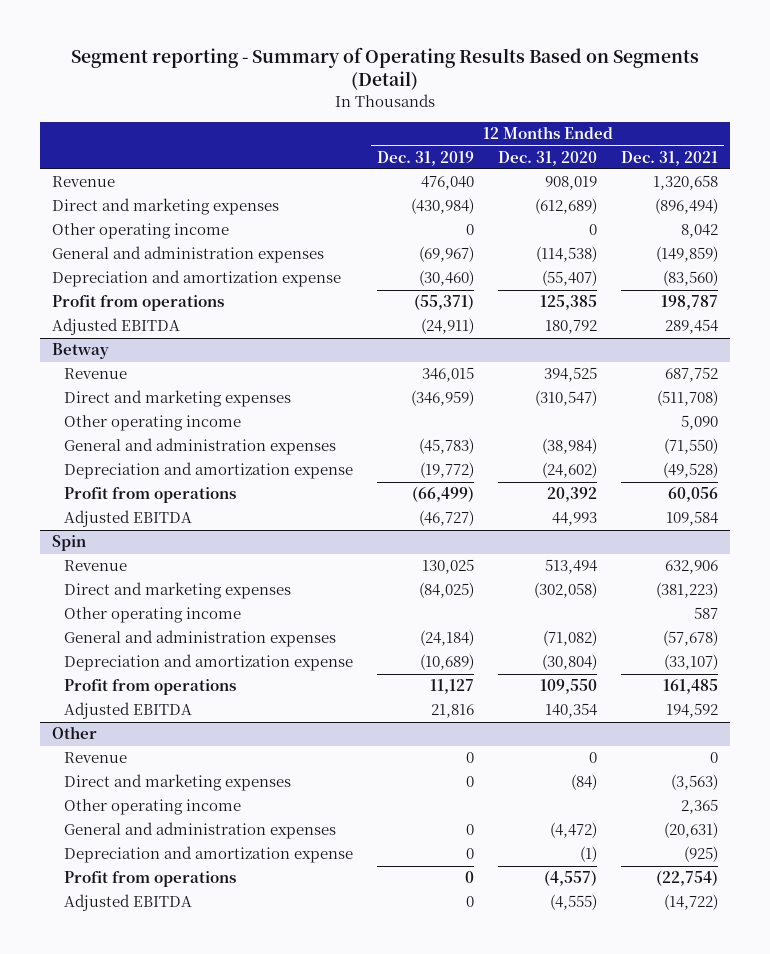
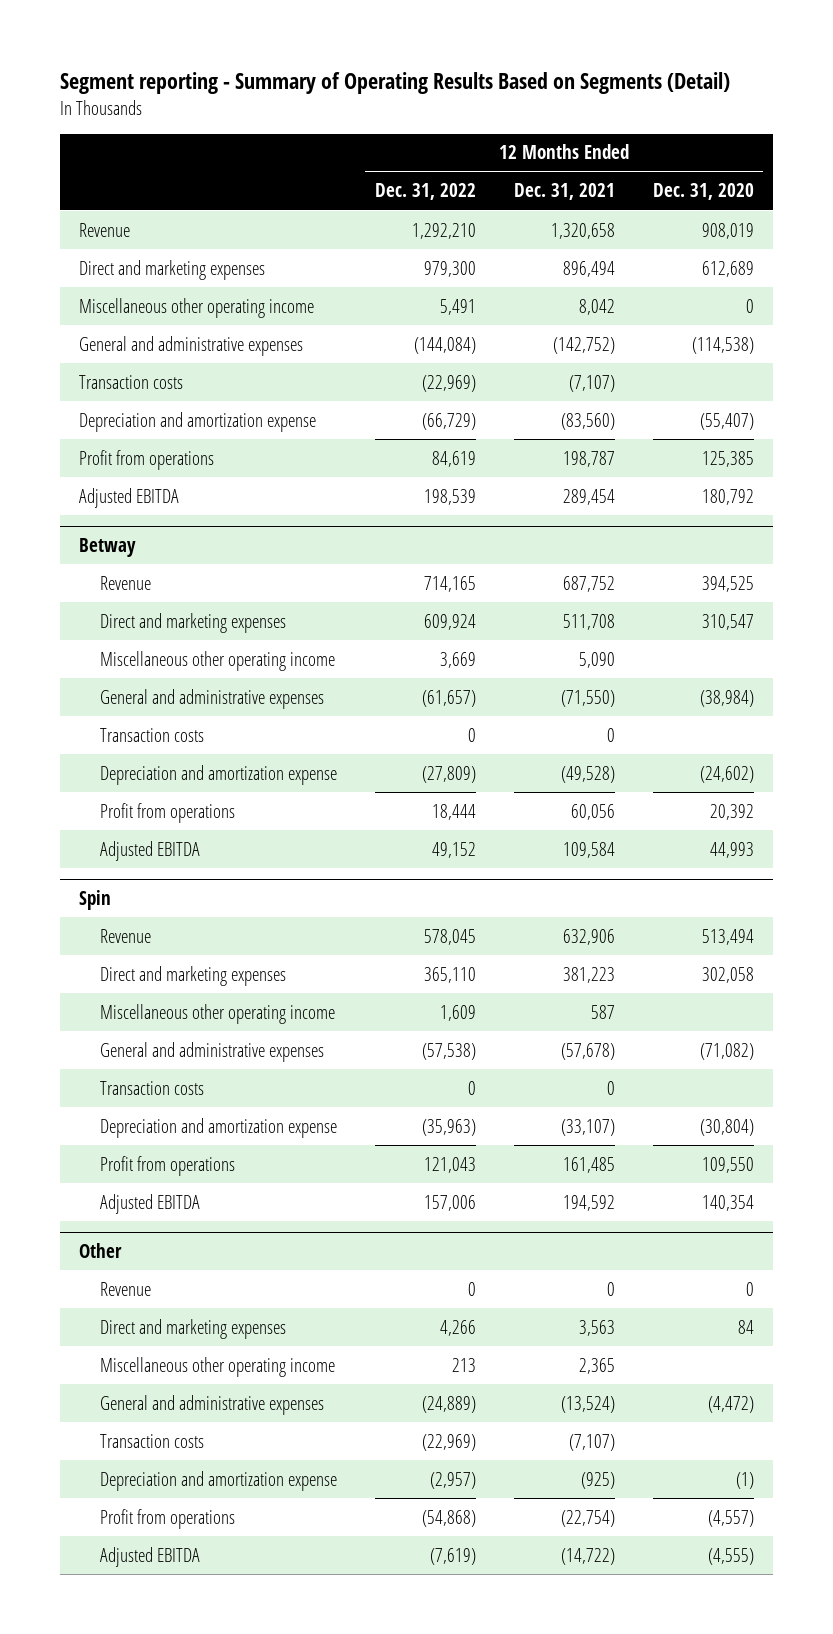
[376,150,474,166] Dec. 31, 2019 -> none
none -> [374,183,476,201] Dec. 31, 2022
[535,198,598,215] (612,689) -> [701,260,754,277] 612,689
[655,198,719,215] (896,494) -> [562,260,615,277] 896,494
[51,223,229,240] Other operating income -> [78,297,314,318] Miscellaneous other operating income
[51,246,324,264] General and administration expenses -> [78,335,303,356] General and administrative expenses
[656,246,719,263] (149,859) -> [552,336,615,354] (142,752)
none -> [78,374,183,389] Transaction costs
[535,390,598,407] (310,547) -> [701,613,754,630] 310,547
[657,390,719,407] (511,708) -> [562,613,615,630] 511,708
[63,415,241,432] Other operating income -> [99,650,335,671] Miscellaneous other operating income
[63,438,336,456] General and administration expenses -> [99,688,324,709] General and administrative expenses
none -> [99,727,204,742] Transaction costs
[534,582,598,599] (302,058) -> [701,966,754,983] 302,058
[656,582,719,599] (381,223) -> [562,966,615,983] 381,223
[63,607,241,624] Other operating income -> [99,1003,335,1024] Miscellaneous other operating income
[63,630,336,648] General and administration expenses -> [99,1041,324,1062] General and administrative expenses
none -> [99,1080,204,1095] Transaction costs
[571,774,598,791] (84) -> [737,1319,754,1334] 84
[671,774,719,791] (3,563) -> [578,1319,615,1336] 3,563
[63,799,241,816] Other operating income -> [99,1356,335,1377] Miscellaneous other operating income
[63,822,336,840] General and administration expenses -> [99,1394,324,1415] General and administrative expenses
[664,822,719,839] (20,631) -> [560,1395,615,1413] (13,524)
none -> [99,1433,204,1448] Transaction costs

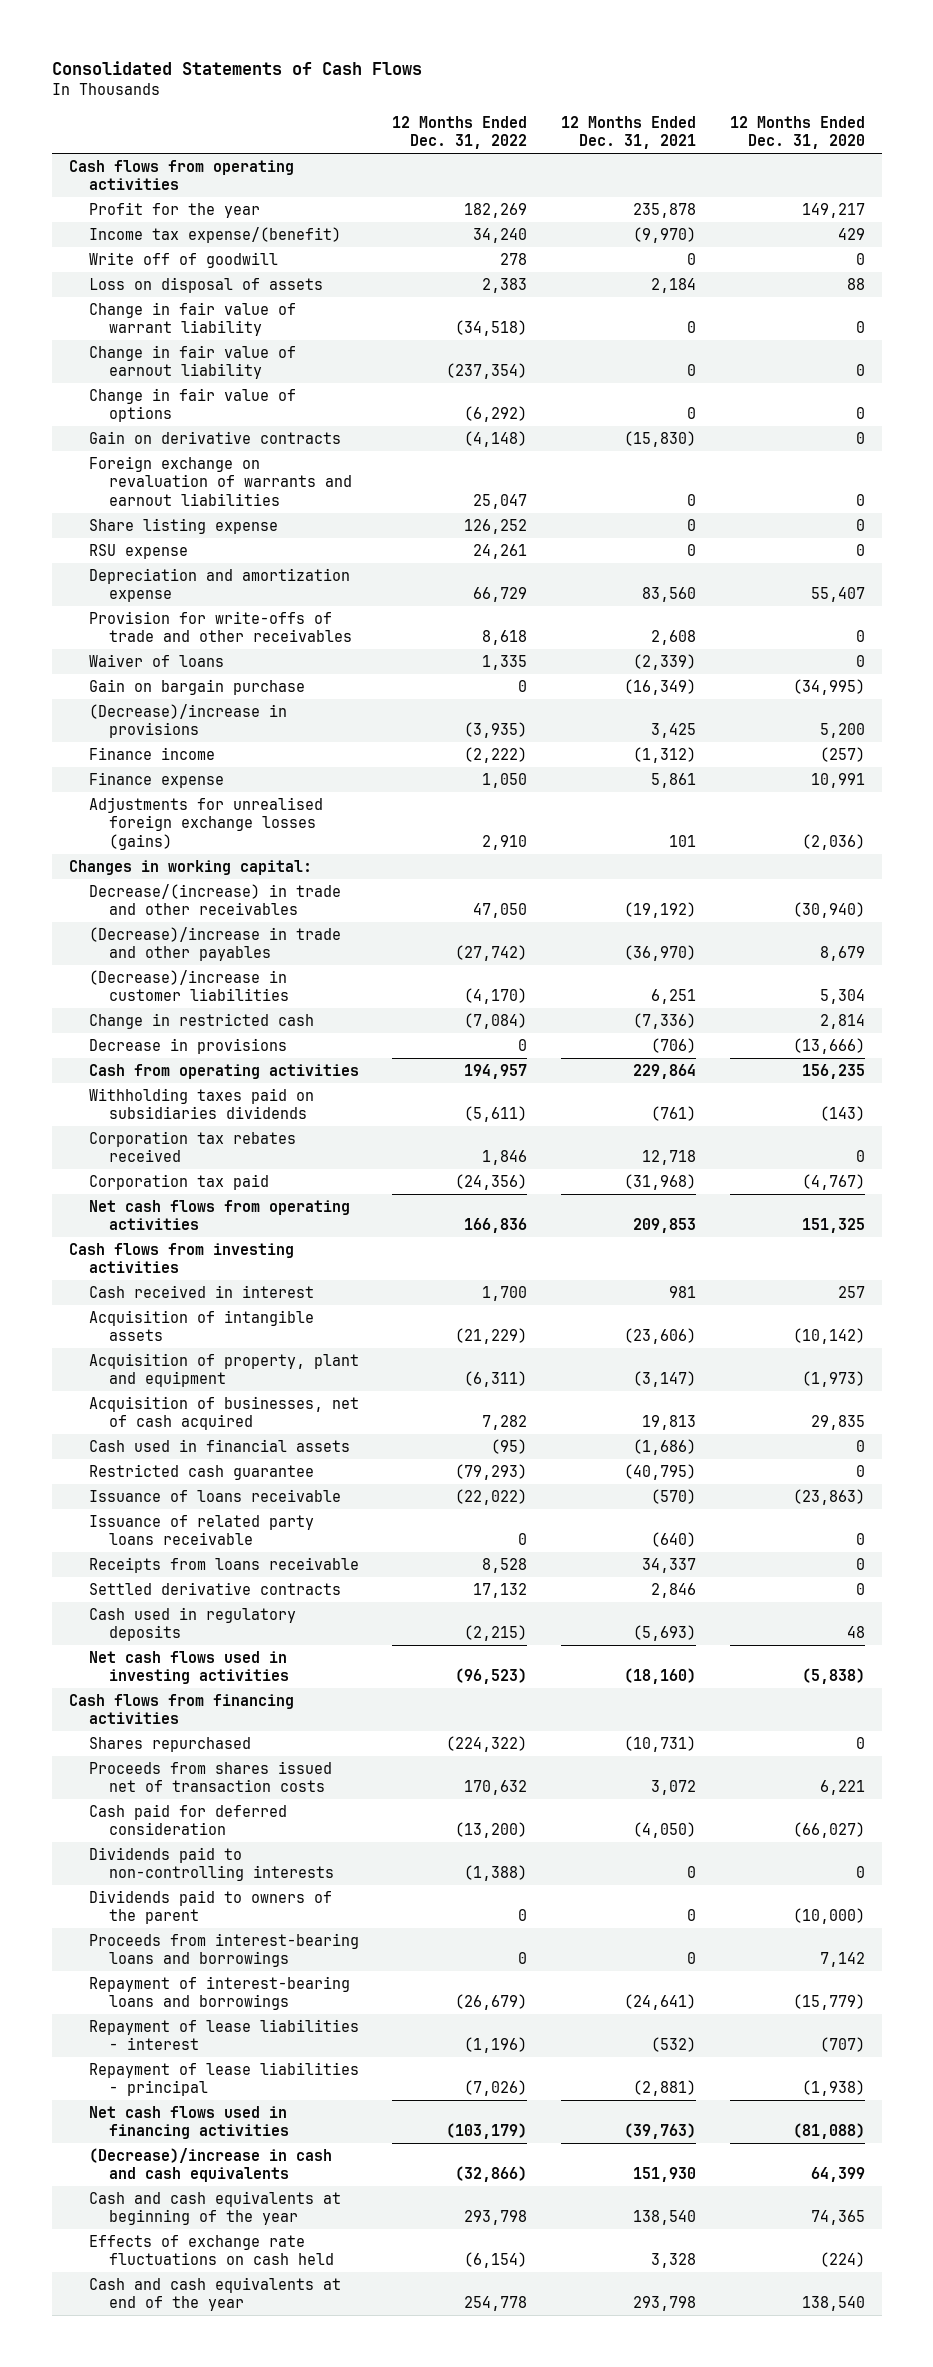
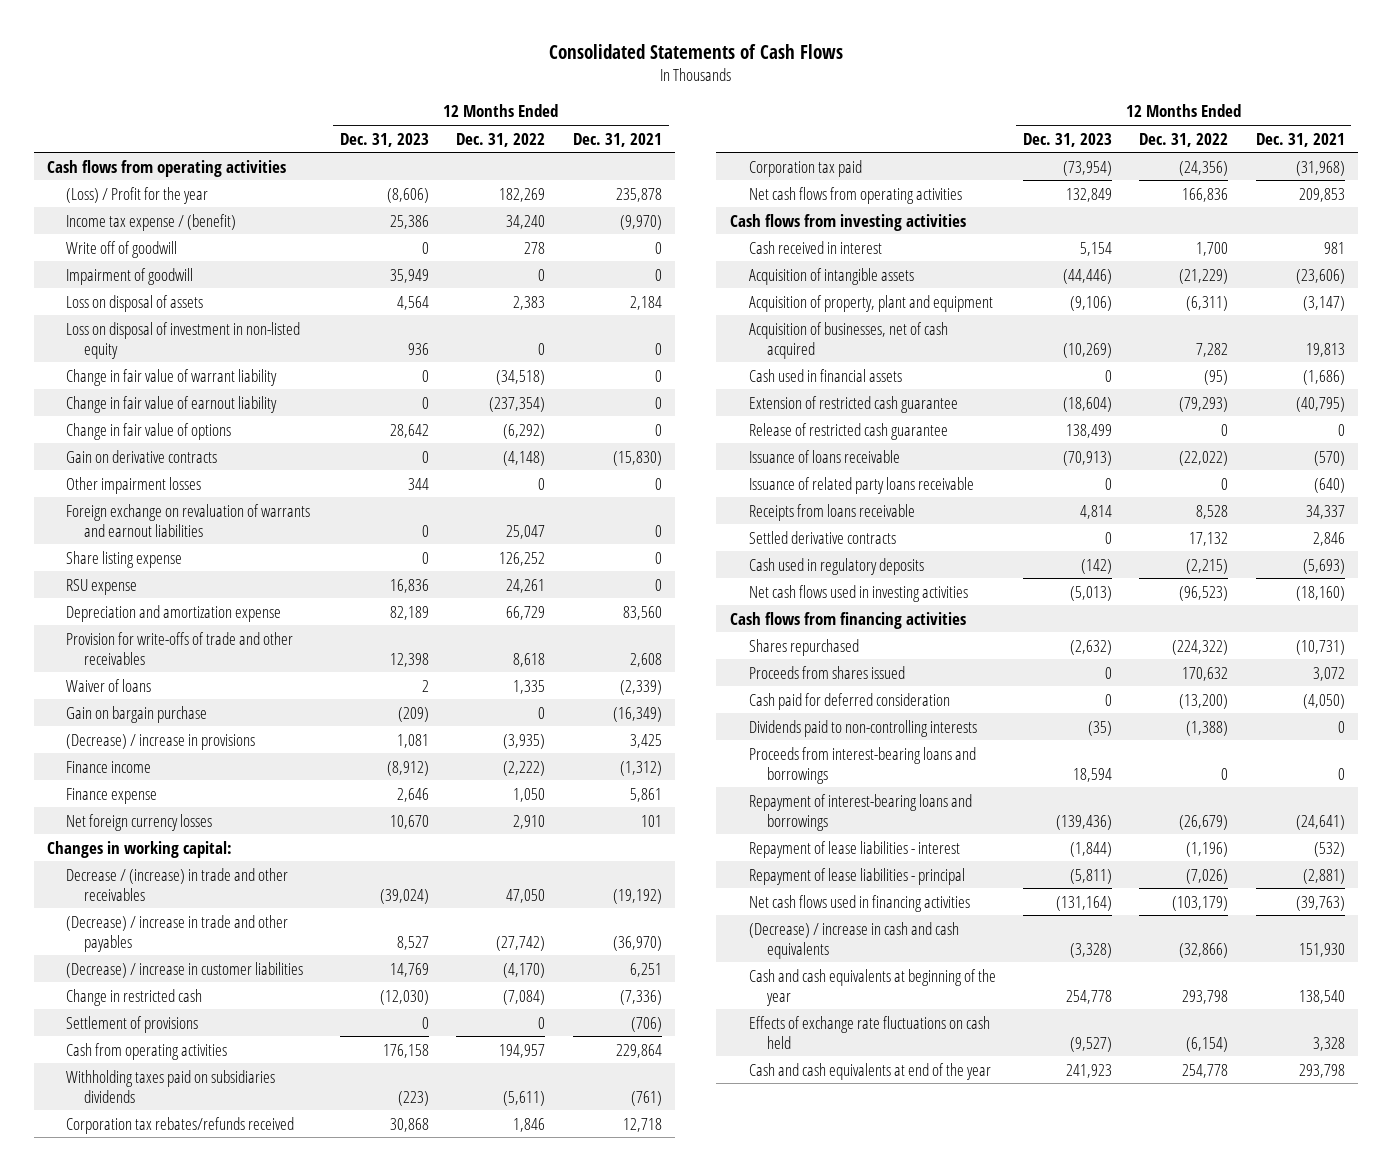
[729,115,865,150] 12 Months Ended Dec. 31, 2020 -> none
none -> [340,132,430,147] Dec. 31, 2023
[88,201,260,218] Profit for the year -> [65,186,208,204] (Loss) / Profit for the year
[88,226,341,243] Income tax expense/(benefit) -> [65,213,236,231] Income tax expense / (benefit)
none -> [65,267,193,285] Impairment of goodwill
none -> [65,321,300,359] Loss on disposal of investment in non-listed equity
none -> [65,476,201,494] Other impairment losses
[88,703,287,739] (Decrease)/increase in provisions -> [65,733,255,750] (Decrease) / increase in provisions
[88,796,323,850] Adjustments for unrealised foreign exchange losses (gains) -> [65,813,212,831] Net foreign currency losses
[88,883,341,916] Decrease/(increase) in trade and other receivables -> [65,867,288,901] Decrease / (increase) in trade and other receivables
[88,926,341,962] (Decrease)/increase in trade and other payables -> [65,914,288,952] (Decrease) / increase in trade and other payables
[88,969,289,1002] (Decrease)/increase in customer liabilities -> [65,961,303,978] (Decrease) / increase in customer liabilities
[88,1037,287,1054] Decrease in provisions -> [65,1015,198,1033] Settlement of provisions
[88,1130,296,1163] Corporation tax rebates received -> [65,1116,294,1134] Corporation tax rebates/refunds received
[88,1463,314,1480] Restricted cash guarantee -> [748,395,958,413] Extension of restricted cash guarantee
none -> [748,422,948,440] Release of restricted cash guarantee
[88,1760,332,1793] Proceeds from shares issued net of transaction costs -> [748,665,905,679] Proceeds from shares issued
[88,1889,332,1925] Dividends paid to owners of the parent -> none
[88,2147,332,2183] (Decrease)/increase in cash and cash equivalents -> [748,921,959,959] (Decrease) / increase in cash and cash equivalents

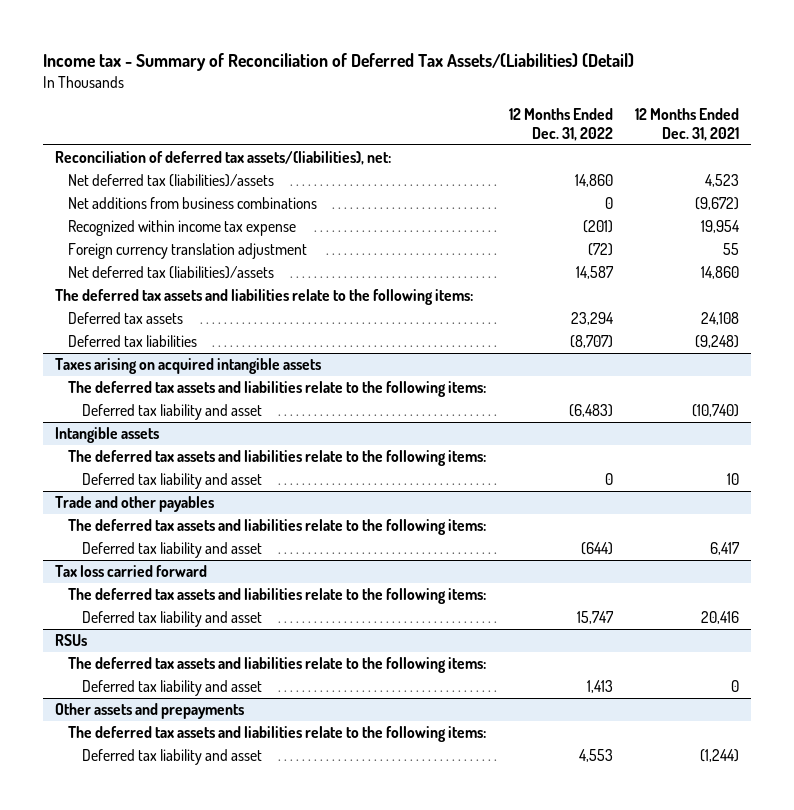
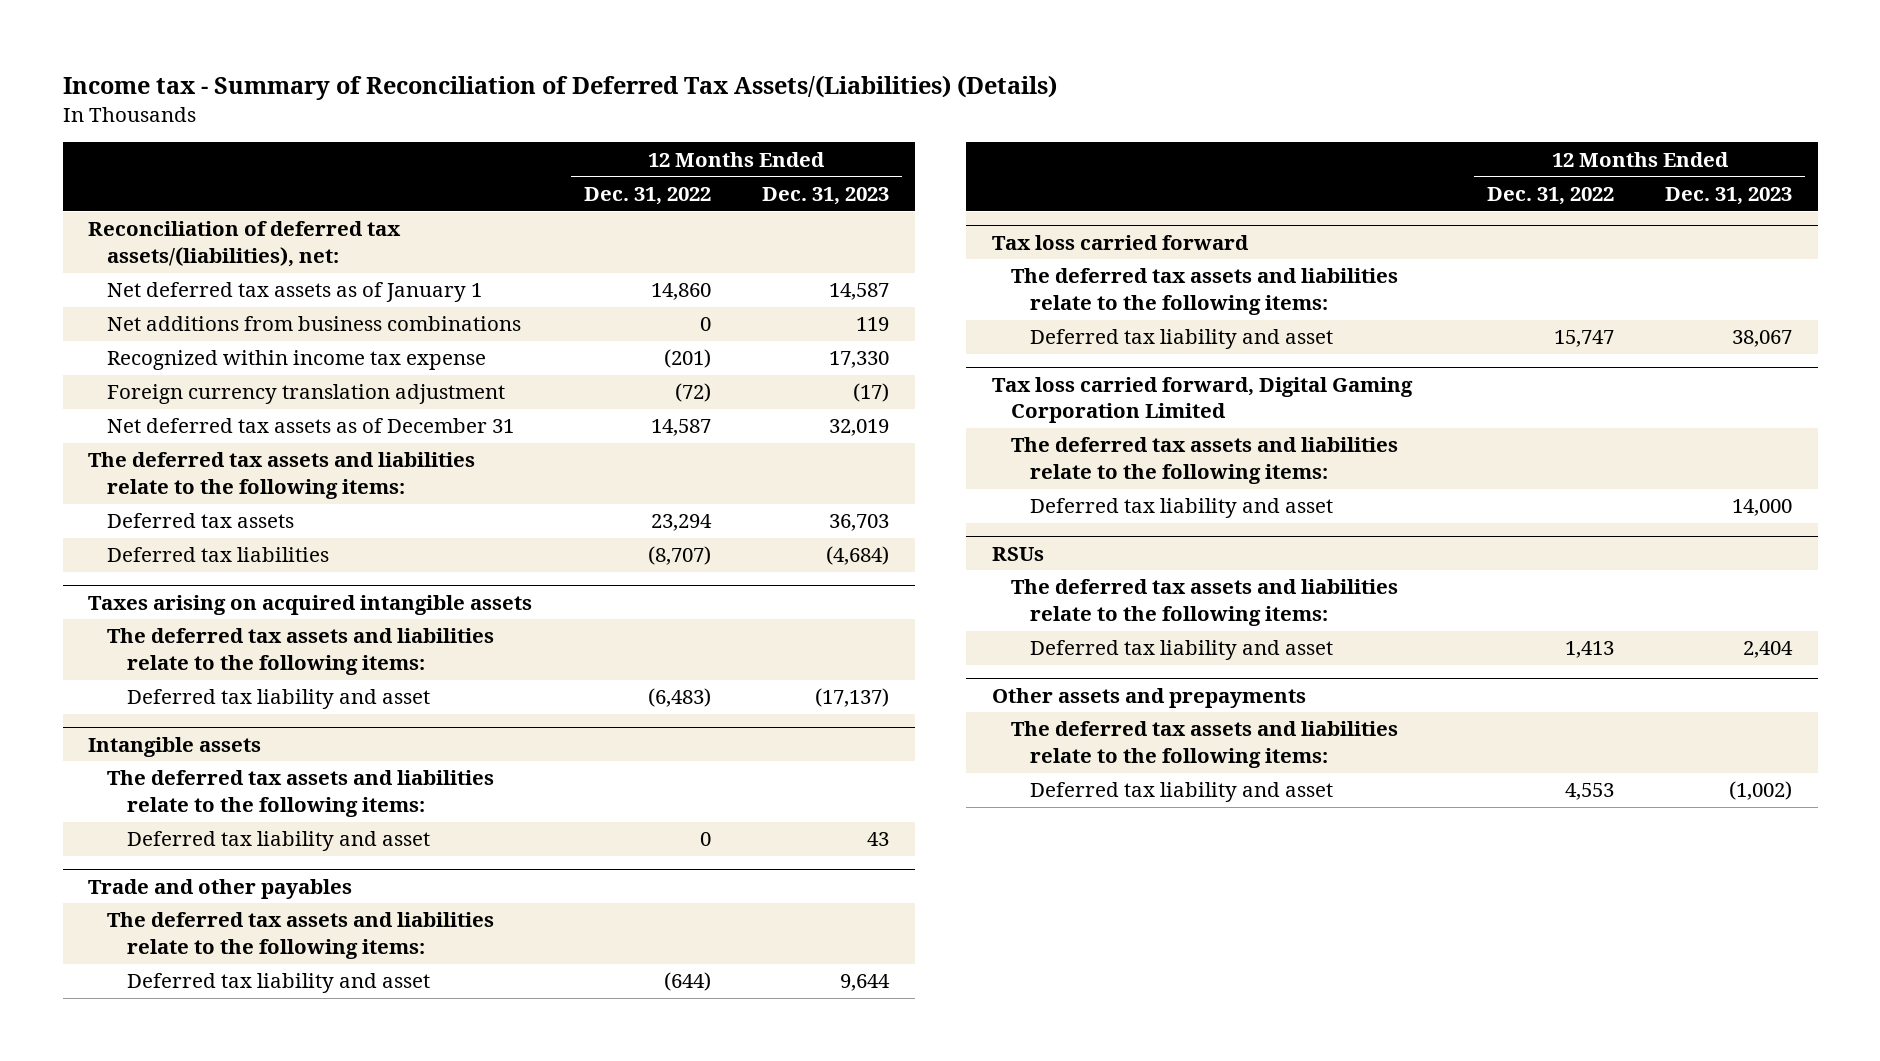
[43,53,635,72] Income tax - Summary of Reconciliation of Deferred Tax Assets/(Liabilities) (Detail) -> [62,75,1057,101] Income tax - Summary of Reconciliation of Deferred Tax Assets/(Liabilities) (Details)
[635,108,740,141] 12 Months Ended Dec. 31, 2021 -> none
none -> [761,186,889,205] Dec. 31, 2023
[68,174,275,188] Net deferred tax (liabilities)/assets -> [107,282,483,303] Net deferred tax assets as of January 1
[68,266,275,280] Net deferred tax (liabilities)/assets -> [107,418,515,434] Net deferred tax assets as of December 31
none -> [991,376,1413,424] Tax loss carried forward, Digital Gaming Corporation Limited
none -> [1010,437,1398,485] The deferred tax assets and liabilities relate to the following items:
none -> [1029,498,1333,519] Deferred tax liability and asset

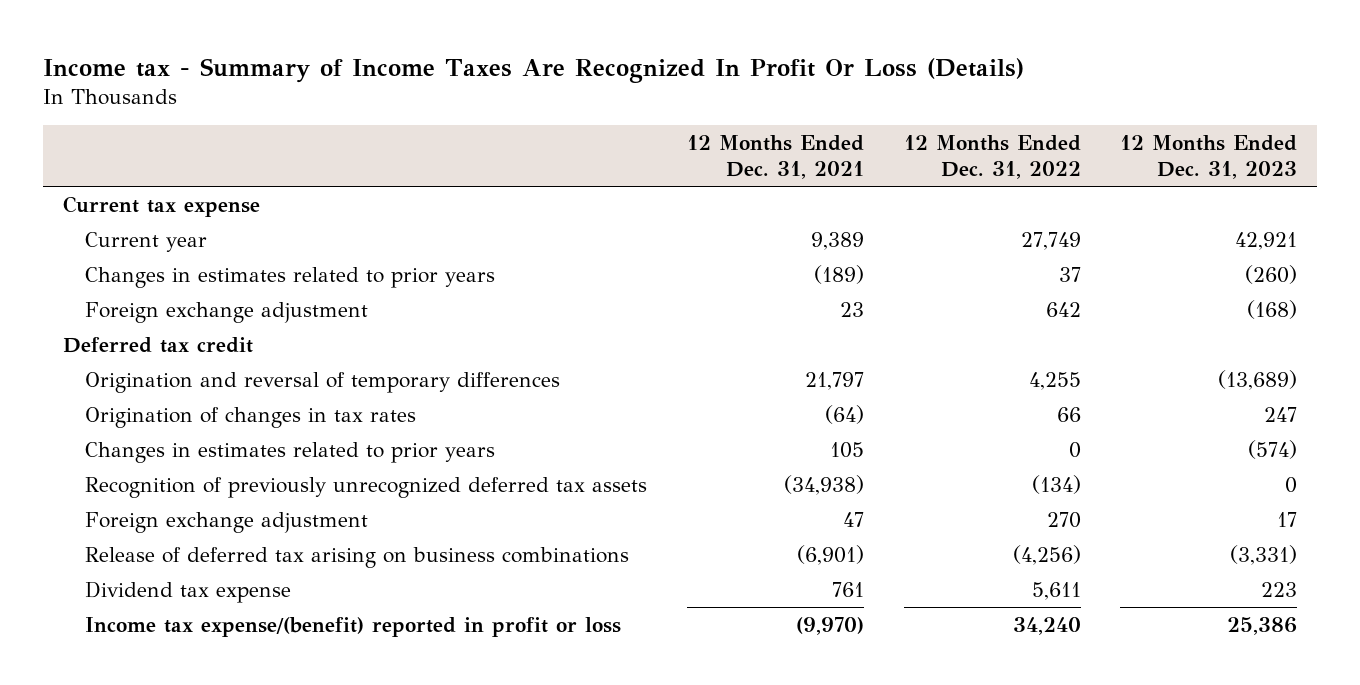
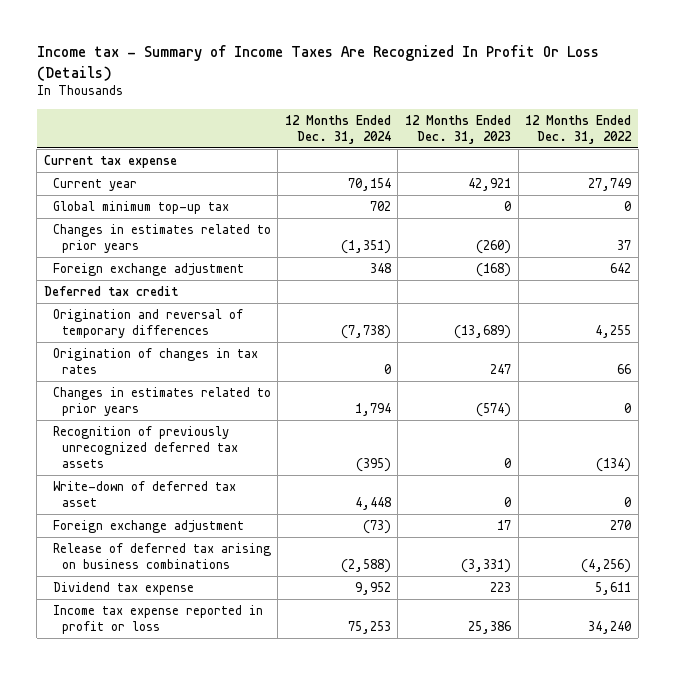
[687,135,865,179] 12 Months Ended Dec. 31, 2021 -> none
none -> [284,114,391,144] 12 Months Ended Dec. 31, 2024
none -> [52,201,229,215] Global minimum top-up tax
none -> [52,481,236,507] Write-down of deferred tax asset
[85,616,622,637] Income tax expense/(benefit) reported in profit or loss -> [52,605,263,634] Income tax expense reported in profit or loss

